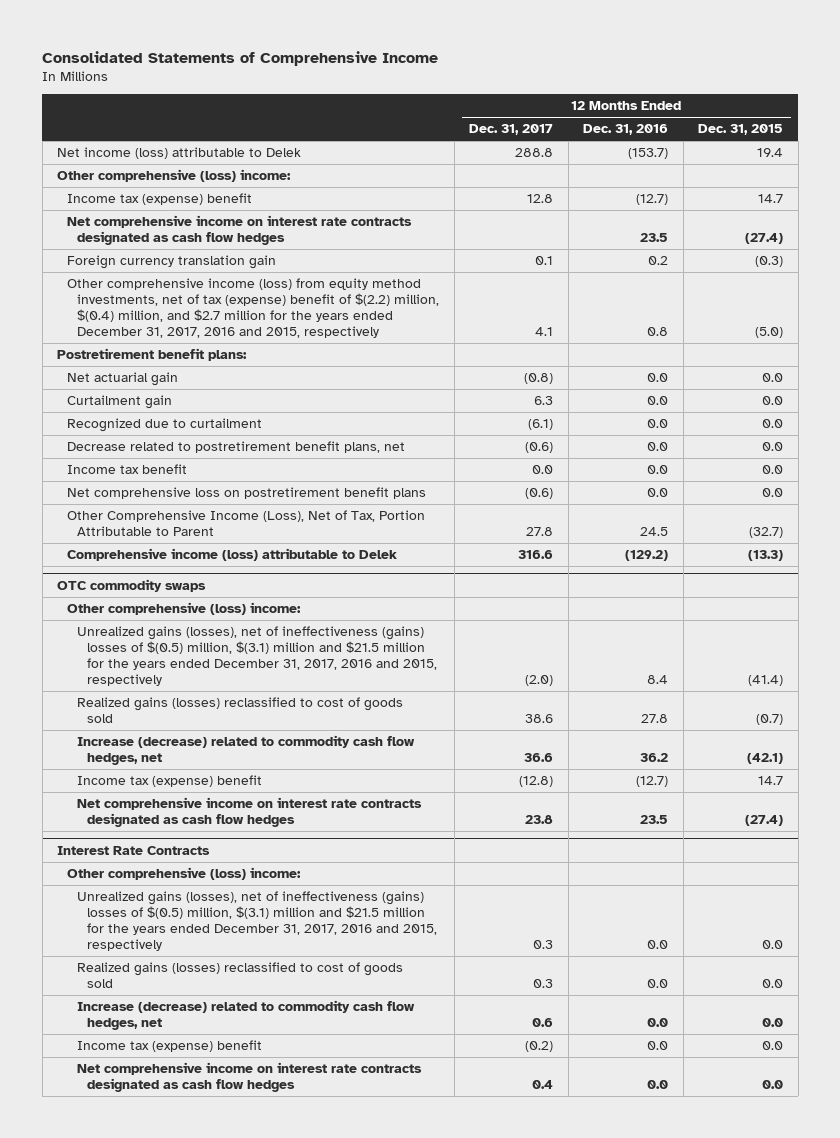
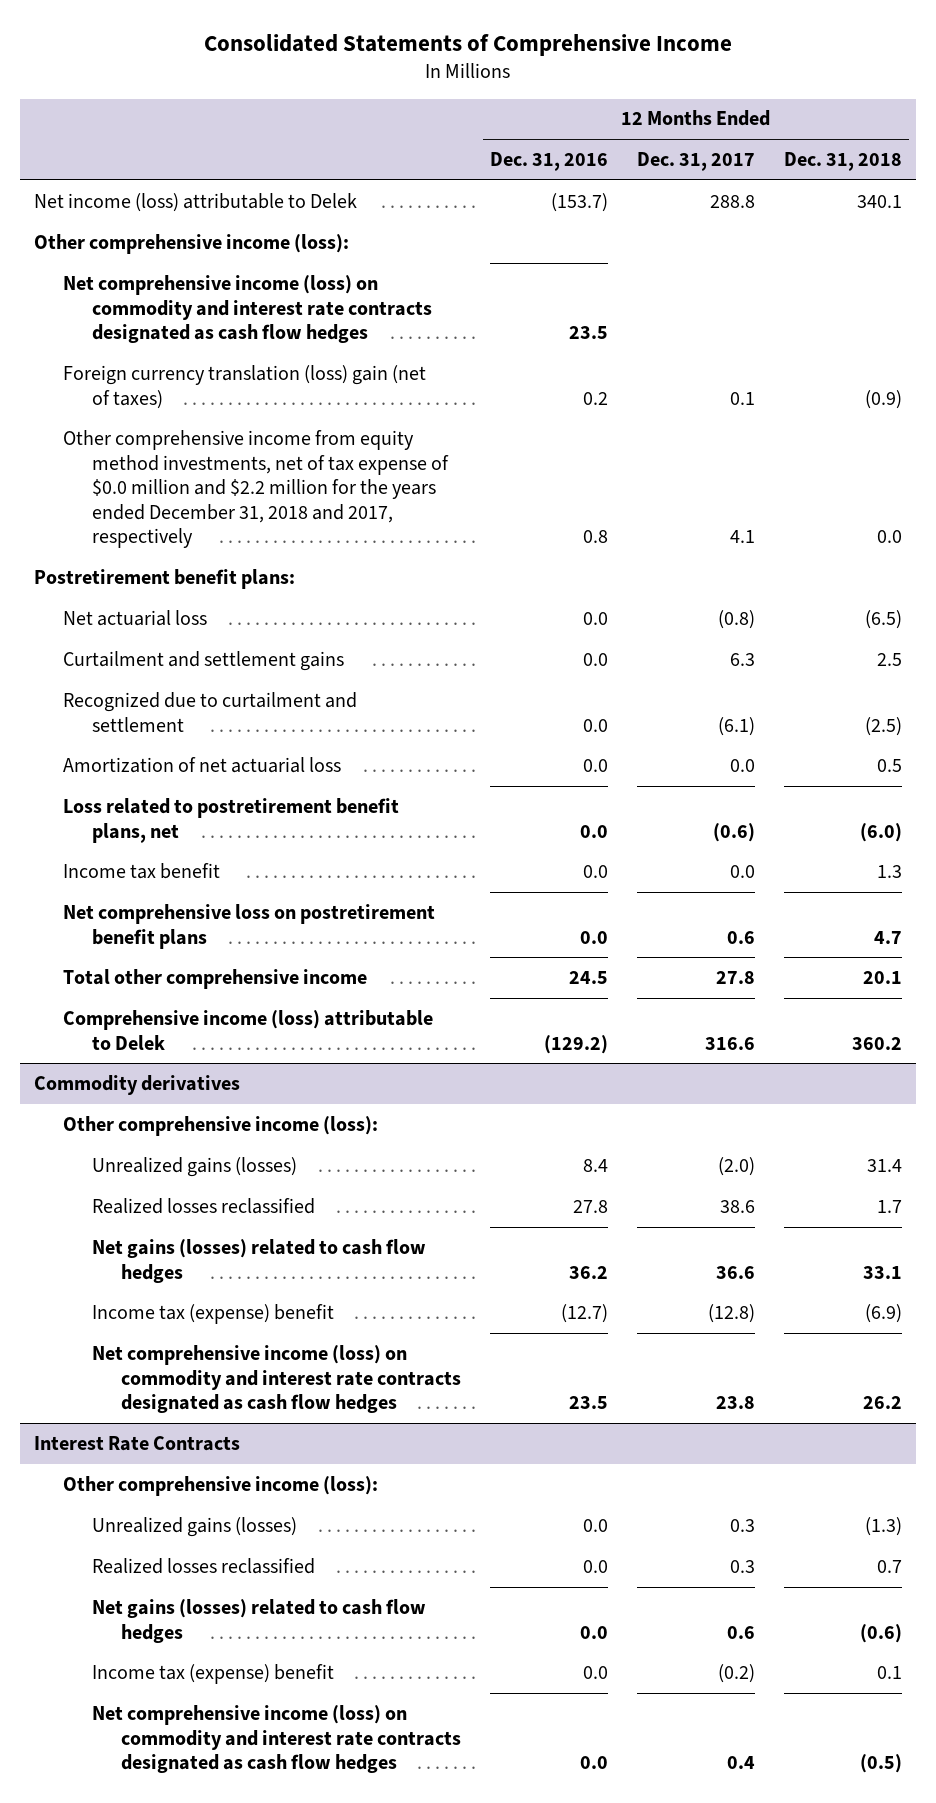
[698,124,784,136] Dec. 31, 2015 -> none
none -> [783,152,902,172] Dec. 31, 2018
[67,193,253,206] Income tax (expense) benefit -> none
[57,169,292,183] Other comprehensive (loss) income: -> [34,233,350,254] Other comprehensive income (loss):
[67,215,413,246] Net comprehensive income on interest rate contracts designated as cash flow hedges -> [63,274,433,344] Net comprehensive income (loss) on commodity and interest rate contracts designated as cash flow hedges
[67,255,277,270] Foreign currency translation gain -> [63,364,427,409] Foreign currency translation (loss) gain (net of taxes)
[67,278,440,338] Other comprehensive income (loss) from equity method investments, net of tax (expense) benefit of $(2.2) million, $(0.4) million, and $2.7 million for the years ended December 31, 2017, 2016 and 2015, respectively -> [63,429,450,549] Other comprehensive income from equity method investments, net of tax expense of $0.0 million and $2.2 million for the years ended December 31, 2018 and 2017, respectively
[67,372,179,387] Net actuarial gain -> [63,609,208,626] Net actuarial loss
[67,395,173,410] Curtailment gain -> [63,650,345,671] Curtailment and settlement gains
[67,418,263,433] Recognized due to curtailment -> [63,691,358,732] Recognized due to curtailment and settlement
none -> [63,756,342,773] Amortization of net actuarial loss
[67,441,406,454] Decrease related to postretirement benefit plans, net -> [63,797,400,843] Loss related to postretirement benefit plans, net
[525,488,554,500] (0.6) -> [727,930,756,944] 0.6
[67,510,426,537] Other Comprehensive Income (Loss), Net of Tax, Portion Attributable to Parent -> [63,968,368,989] Total other comprehensive income
[57,579,207,593] OTC commodity swaps -> [34,1074,241,1095] Commodity derivatives
[67,602,302,616] Other comprehensive (loss) income: -> [63,1115,379,1136] Other comprehensive income (loss):
[77,626,437,686] Unrealized gains (losses), net of ineffectiveness (gains) losses of $(0.5) million, $(3.1) million and $21.5 million for the years ended December 31, 2017, 2016 and 2015, respectively -> [92,1156,298,1177] Unrealized gains (losses)
[77,697,404,724] Realized gains (losses) reclassified to cost of goods sold -> [92,1197,316,1214] Realized losses reclassified
[77,735,416,766] Increase (decrease) related to commodity cash flow hedges, net -> [92,1238,427,1283] Net gains (losses) related to cash flow hedges
[77,797,423,828] Net comprehensive income on interest rate contracts designated as cash flow hedges -> [92,1344,462,1414] Net comprehensive income (loss) on commodity and interest rate contracts designated as cash flow hedges
[67,867,302,881] Other comprehensive (loss) income: -> [63,1475,379,1496] Other comprehensive income (loss):
[77,891,437,951] Unrealized gains (losses), net of ineffectiveness (gains) losses of $(0.5) million, $(3.1) million and $21.5 million for the years ended December 31, 2017, 2016 and 2015, respectively -> [92,1516,298,1537] Unrealized gains (losses)
[77,962,404,989] Realized gains (losses) reclassified to cost of goods sold -> [92,1557,316,1574] Realized losses reclassified
[77,1000,416,1031] Increase (decrease) related to commodity cash flow hedges, net -> [92,1598,427,1643] Net gains (losses) related to cash flow hedges
[77,1062,423,1093] Net comprehensive income on interest rate contracts designated as cash flow hedges -> [92,1704,462,1774] Net comprehensive income (loss) on commodity and interest rate contracts designated as cash flow hedges

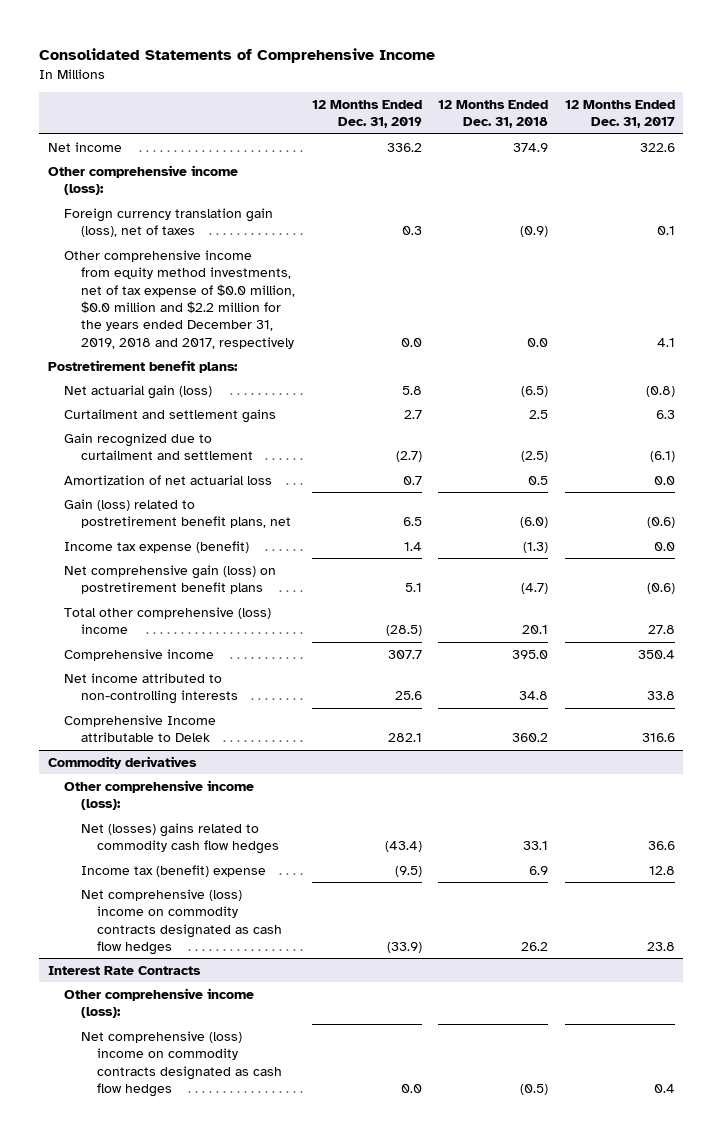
[490,152,609,172] Dec. 31, 2016 -> none
none -> [311,99,422,129] 12 Months Ended Dec. 31, 2019
[34,192,358,212] Net income (loss) attributable to Delek -> none
none -> [47,141,122,152] Net income
[63,274,433,344] Net comprehensive income (loss) on commodity and interest rate contracts designated as cash flow hedges -> none
[63,364,427,409] Foreign currency translation (loss) gain (net of taxes) -> [64,207,274,238] Foreign currency translation gain (loss), net of taxes
[63,429,450,549] Other comprehensive income from equity method investments, net of tax expense of $0.0 million and $2.2 million for the years ended December 31, 2018 and 2017, respectively -> [64,249,295,349] Other comprehensive income from equity method investments, net of tax expense of $0.0 million, $0.0 million and $2.2 million for the years ended December 31, 2019, 2018 and 2017, respectively
[63,609,208,626] Net actuarial loss -> [64,384,213,399] Net actuarial gain (loss)
[63,691,358,732] Recognized due to curtailment and settlement -> [64,432,253,461] Gain recognized due to curtailment and settlement
[63,797,400,843] Loss related to postretirement benefit plans, net -> [64,498,291,529] Gain (loss) related to postretirement benefit plans, net
[63,862,221,879] Income tax benefit -> [64,540,250,553] Income tax expense (benefit)
[876,864,902,878] 1.3 -> [523,541,549,553] (1.3)
[63,903,436,949] Net comprehensive loss on postretirement benefit plans -> [64,564,277,595] Net comprehensive gain (loss) on postretirement benefit plans
[727,930,756,944] 0.6 -> [647,583,676,595] (0.6)
[873,930,902,944] 4.7 -> [521,583,549,595] (4.7)
[63,968,368,989] Total other comprehensive income -> [64,606,272,635] Total other comprehensive (loss) income
none -> [64,648,215,661] Comprehensive income
none -> [64,672,238,705] Net income attributed to non-controlling interests
[63,1009,434,1050] Comprehensive income (loss) attributable to Delek -> [64,714,217,743] Comprehensive Income attributable to Delek
[92,1156,298,1177] Unrealized gains (losses) -> none
[92,1197,316,1214] Realized losses reclassified -> none
[92,1238,427,1283] Net gains (losses) related to cash flow hedges -> [80,822,280,855] Net (losses) gains related to commodity cash flow hedges
[92,1303,335,1324] Income tax (expense) benefit -> [80,864,266,877] Income tax (benefit) expense
[708,1303,756,1323] (12.8) -> [649,865,676,875] 12.8
[864,1303,902,1323] (6.9) -> [529,865,549,875] 6.9
[92,1344,462,1414] Net comprehensive income (loss) on commodity and interest rate contracts designated as cash flow hedges -> [80,888,283,955] Net comprehensive (loss) income on commodity contracts designated as cash flow hedges
[92,1516,298,1537] Unrealized gains (losses) -> none
[92,1557,316,1574] Realized losses reclassified -> none
[92,1598,427,1643] Net gains (losses) related to cash flow hedges -> none
[92,1663,335,1684] Income tax (expense) benefit -> none
[92,1704,462,1774] Net comprehensive income (loss) on commodity and interest rate contracts designated as cash flow hedges -> [80,1030,283,1097] Net comprehensive (loss) income on commodity contracts designated as cash flow hedges

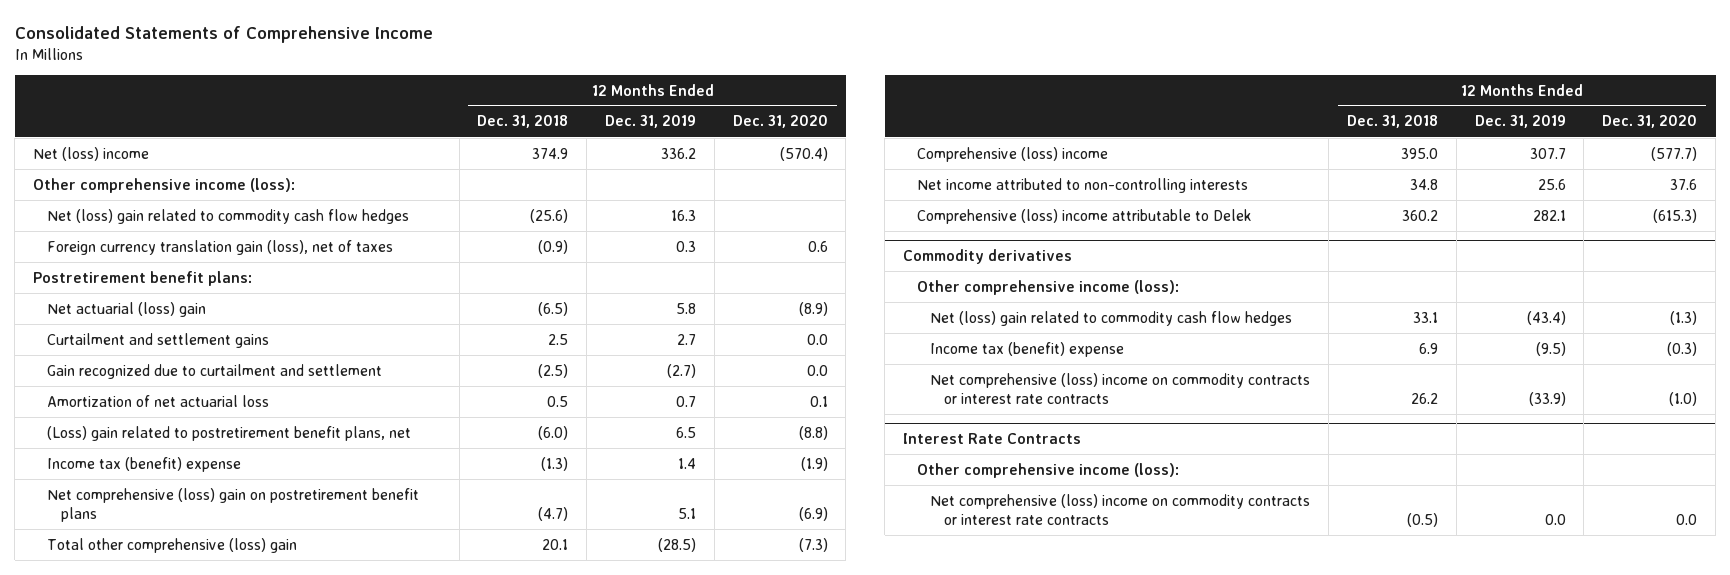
[565,99,676,129] 12 Months Ended Dec. 31, 2017 -> none
none -> [732,115,828,129] Dec. 31, 2020
[47,141,122,152] Net income -> [33,146,150,161] Net (loss) income
none -> [47,208,410,224] Net (loss) gain related to commodity cash flow hedges
[64,249,295,349] Other comprehensive income from equity method investments, net of tax expense of $0.0 million, $0.0 million and $2.2 million for the years ended December 31, 2019, 2018 and 2017, respectively -> none
[64,384,213,399] Net actuarial gain (loss) -> [47,301,207,317] Net actuarial (loss) gain
[64,498,291,529] Gain (loss) related to postretirement benefit plans, net -> [47,425,412,441] (Loss) gain related to postretirement benefit plans, net
[64,540,250,553] Income tax expense (benefit) -> [47,456,242,472] Income tax (benefit) expense
[64,564,277,595] Net comprehensive gain (loss) on postretirement benefit plans -> [47,487,420,522] Net comprehensive (loss) gain on postretirement benefit plans
[64,606,272,635] Total other comprehensive (loss) income -> [47,537,298,553] Total other comprehensive (loss) gain
[64,648,215,661] Comprehensive income -> [916,146,1108,162] Comprehensive (loss) income
[64,714,217,743] Comprehensive Income attributable to Delek -> [916,208,1252,224] Comprehensive (loss) income attributable to Delek
[80,822,280,855] Net (losses) gains related to commodity cash flow hedges -> [930,310,1293,326] Net (loss) gain related to commodity cash flow hedges
[80,888,283,955] Net comprehensive (loss) income on commodity contracts designated as cash flow hedges -> [930,372,1311,404] Net comprehensive (loss) income on commodity contracts or interest rate contracts
[80,1030,283,1097] Net comprehensive (loss) income on commodity contracts designated as cash flow hedges -> [930,493,1311,525] Net comprehensive (loss) income on commodity contracts or interest rate contracts

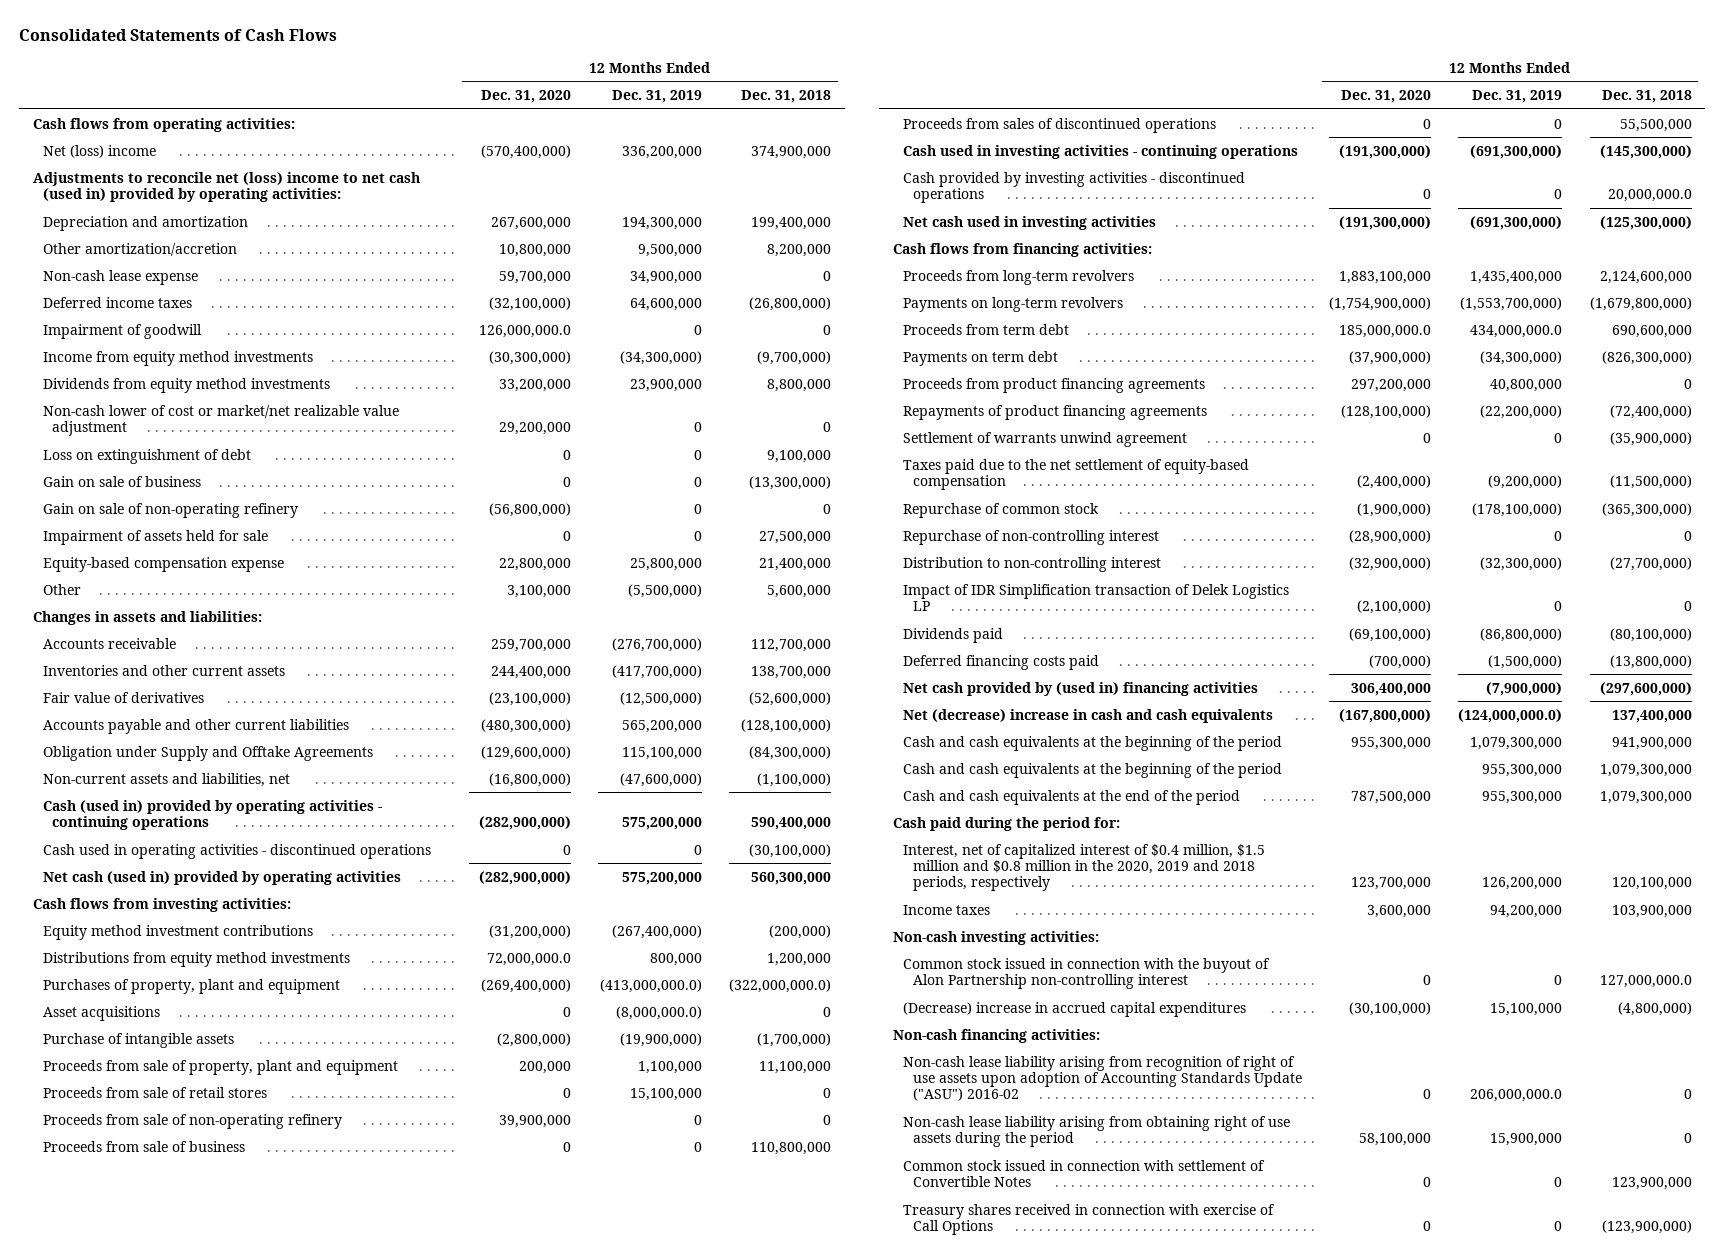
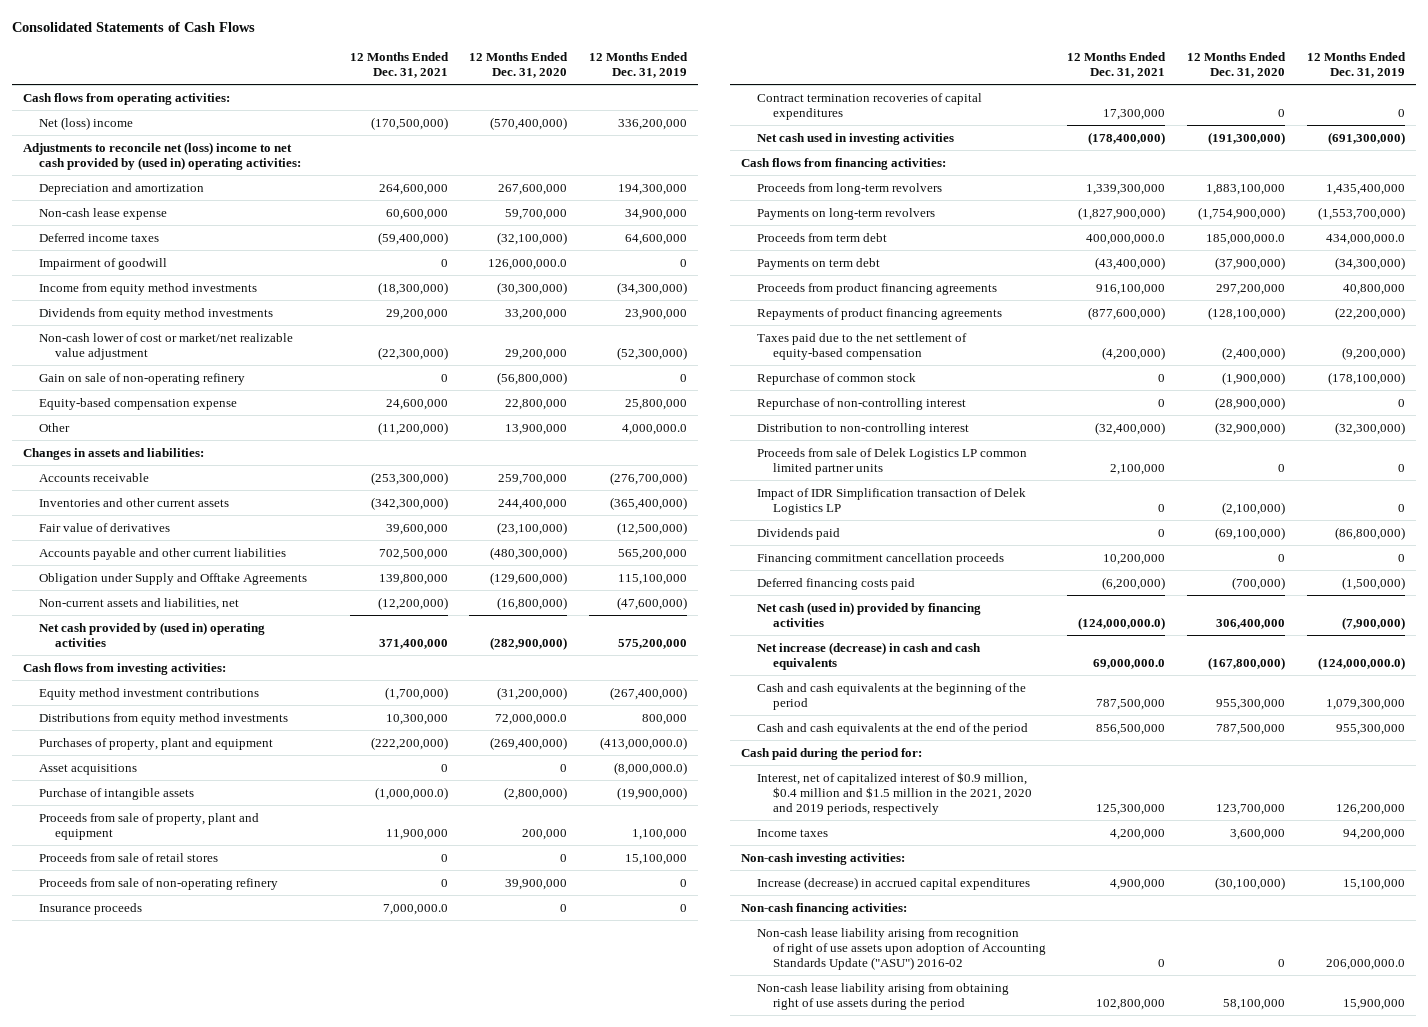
[741,90,832,104] Dec. 31, 2018 -> none
none -> [349,52,449,79] 12 Months Ended Dec. 31, 2021
[32,171,420,202] Adjustments to reconcile net (loss) income to net cash (used in) provided by operating activities: -> [22,141,301,170] Adjustments to reconcile net (loss) income to net cash provided by (used in) operating activities:
[42,242,237,256] Other amortization/accretion -> none
[42,448,251,464] Loss on extinguishment of debt -> none
[42,475,201,487] Gain on sale of business -> none
[694,421,703,432] 0 -> [616,346,687,360] (52,300,000)
[42,529,268,545] Impairment of assets held for sale -> none
[506,584,571,598] 3,100,000 -> [505,423,568,435] 13,900,000
[628,583,703,598] (5,500,000) -> [621,423,687,435] 4,000,000.0
[612,664,703,679] (417,700,000) -> [609,496,687,510] (365,400,000)
[42,799,382,830] Cash (used in) provided by operating activities - continuing operations -> none
[42,843,431,859] Cash used in operating activities - discontinued operations -> none
[42,870,401,885] Net cash (used in) provided by operating activities -> [38,621,265,647] Net cash provided by (used in) operating activities
[42,1140,245,1152] Proceeds from sale of business -> none
[902,117,1216,133] Proceeds from sales of discontinued operations -> none
[902,144,1298,159] Cash used in investing activities - continuing operations -> none
[902,171,1245,203] Cash provided by investing activities - discontinued operations -> none
none -> [38,902,142,915] Insurance proceeds
none -> [756,92,982,120] Contract termination recoveries of capital expenditures
[902,431,1187,447] Settlement of warrants unwind agreement -> none
none -> [756,447,1027,475] Proceeds from sale of Delek Logistics LP common limited partner units
none -> [756,552,1004,565] Financing commitment cancellation proceeds
[902,681,1258,696] Net cash provided by (used in) financing activities -> [756,601,981,627] Net cash (used in) provided by financing activities
[902,708,1273,723] Net (decrease) increase in cash and cash equivalents -> [756,641,981,670] Net increase (decrease) in cash and cash equivalents
[902,762,1282,778] Cash and cash equivalents at the beginning of the period -> none
[902,843,1265,892] Interest, net of capitalized interest of $0.4 million, $1.5 million and $0.8 million in the 2020, 2019 and 2018 periods, respectively -> [756,771,1032,815] Interest, net of capitalized interest of $0.9 million, $0.4 million and $1.5 million in the 2021, 2020 and 2019 periods, respectively
[902,957,1270,989] Common stock issued in connection with the buyout of Alon Partnership non-controlling interest -> none
[902,1001,1246,1017] (Decrease) increase in accrued capital expenditures -> [756,876,1030,890] Increase (decrease) in accrued capital expenditures
[902,1159,1265,1187] Common stock issued in connection with settlement of Convertible Notes -> none
[902,1203,1275,1235] Treasury shares received in connection with exercise of Call Options -> none

